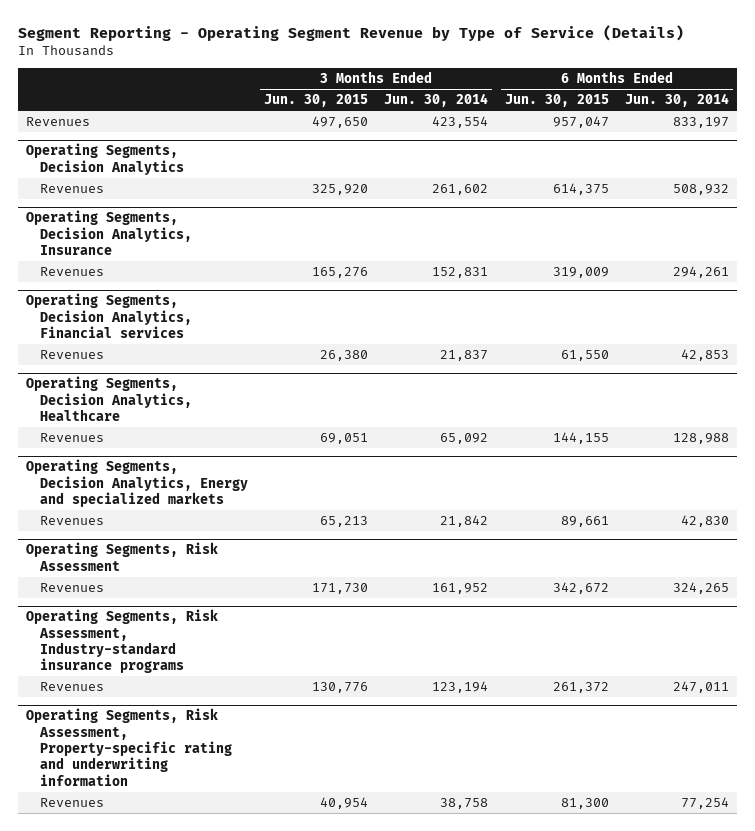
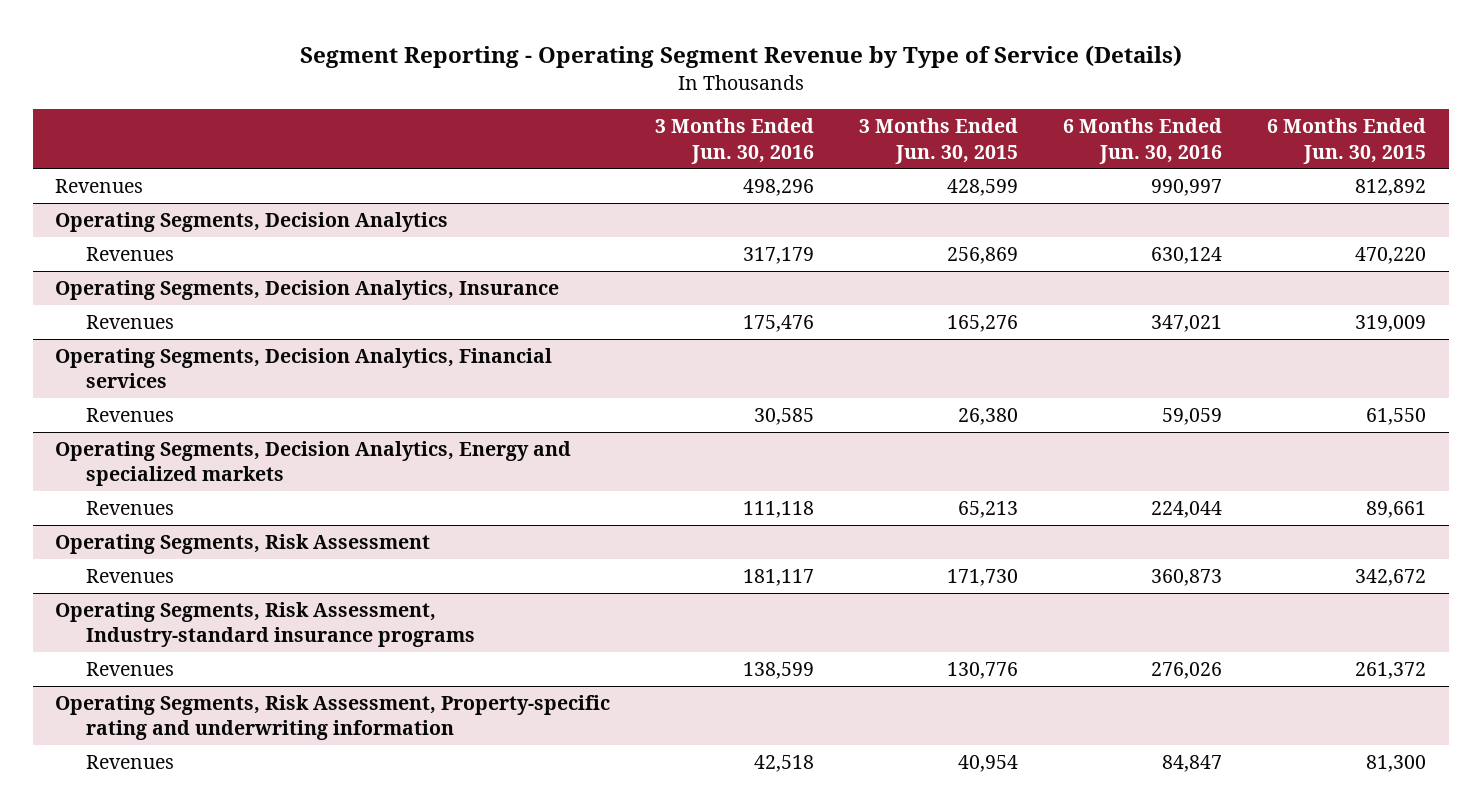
[384,93,489,108] Jun. 30, 2014 -> none
[625,93,730,108] Jun. 30, 2014 -> none
none -> [655,118,815,164] 3 Months Ended Jun. 30, 2016
none -> [1063,118,1223,164] 6 Months Ended Jun. 30, 2016
[312,116,369,129] 497,650 -> [947,178,1019,196] 428,599
[552,116,609,129] 957,047 -> [1355,178,1427,196] 812,892
[312,184,369,196] 325,920 -> [947,246,1019,264] 256,869
[552,183,609,196] 614,375 -> [1355,246,1427,264] 470,220
[26,376,192,422] Operating Segments, Decision Analytics, Healthcare -> none
[39,433,104,443] Revenues -> none

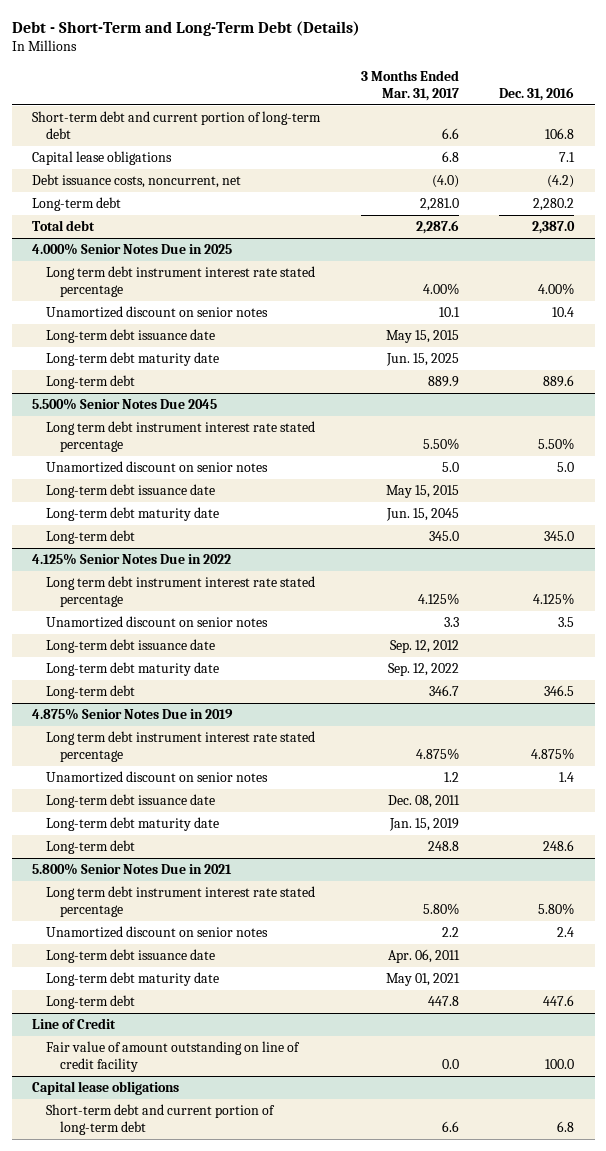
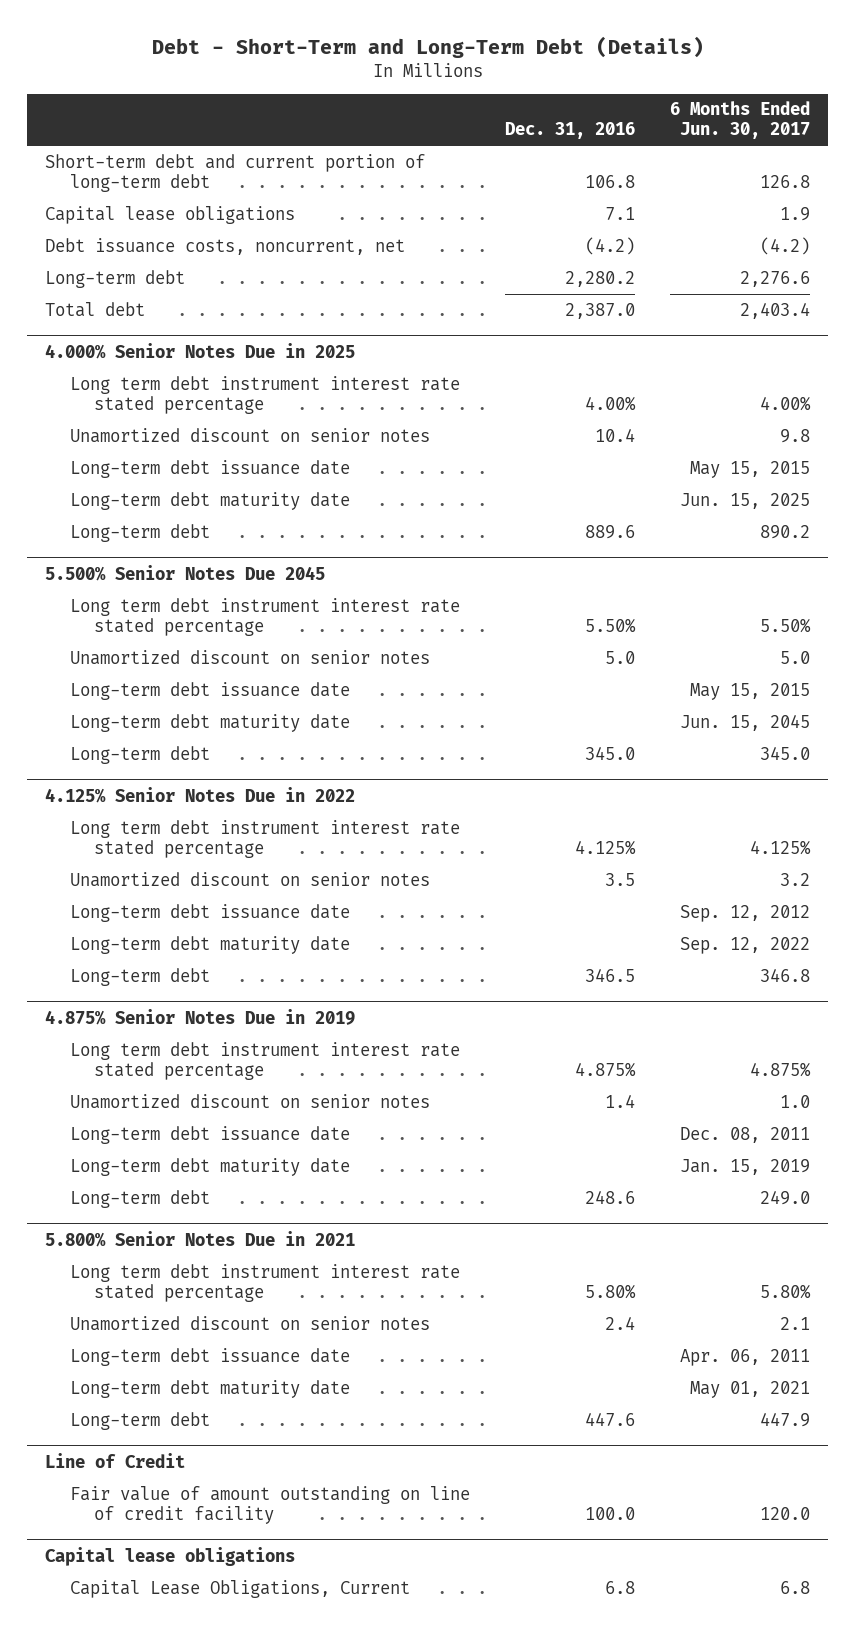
[360,70,459,101] 3 Months Ended Mar. 31, 2017 -> none
none -> [670,101,811,140] 6 Months Ended Jun. 30, 2017
[45,1104,275,1135] Short-term debt and current portion of long-term debt -> none
none -> [69,1579,410,1598] Capital Lease Obligations, Current

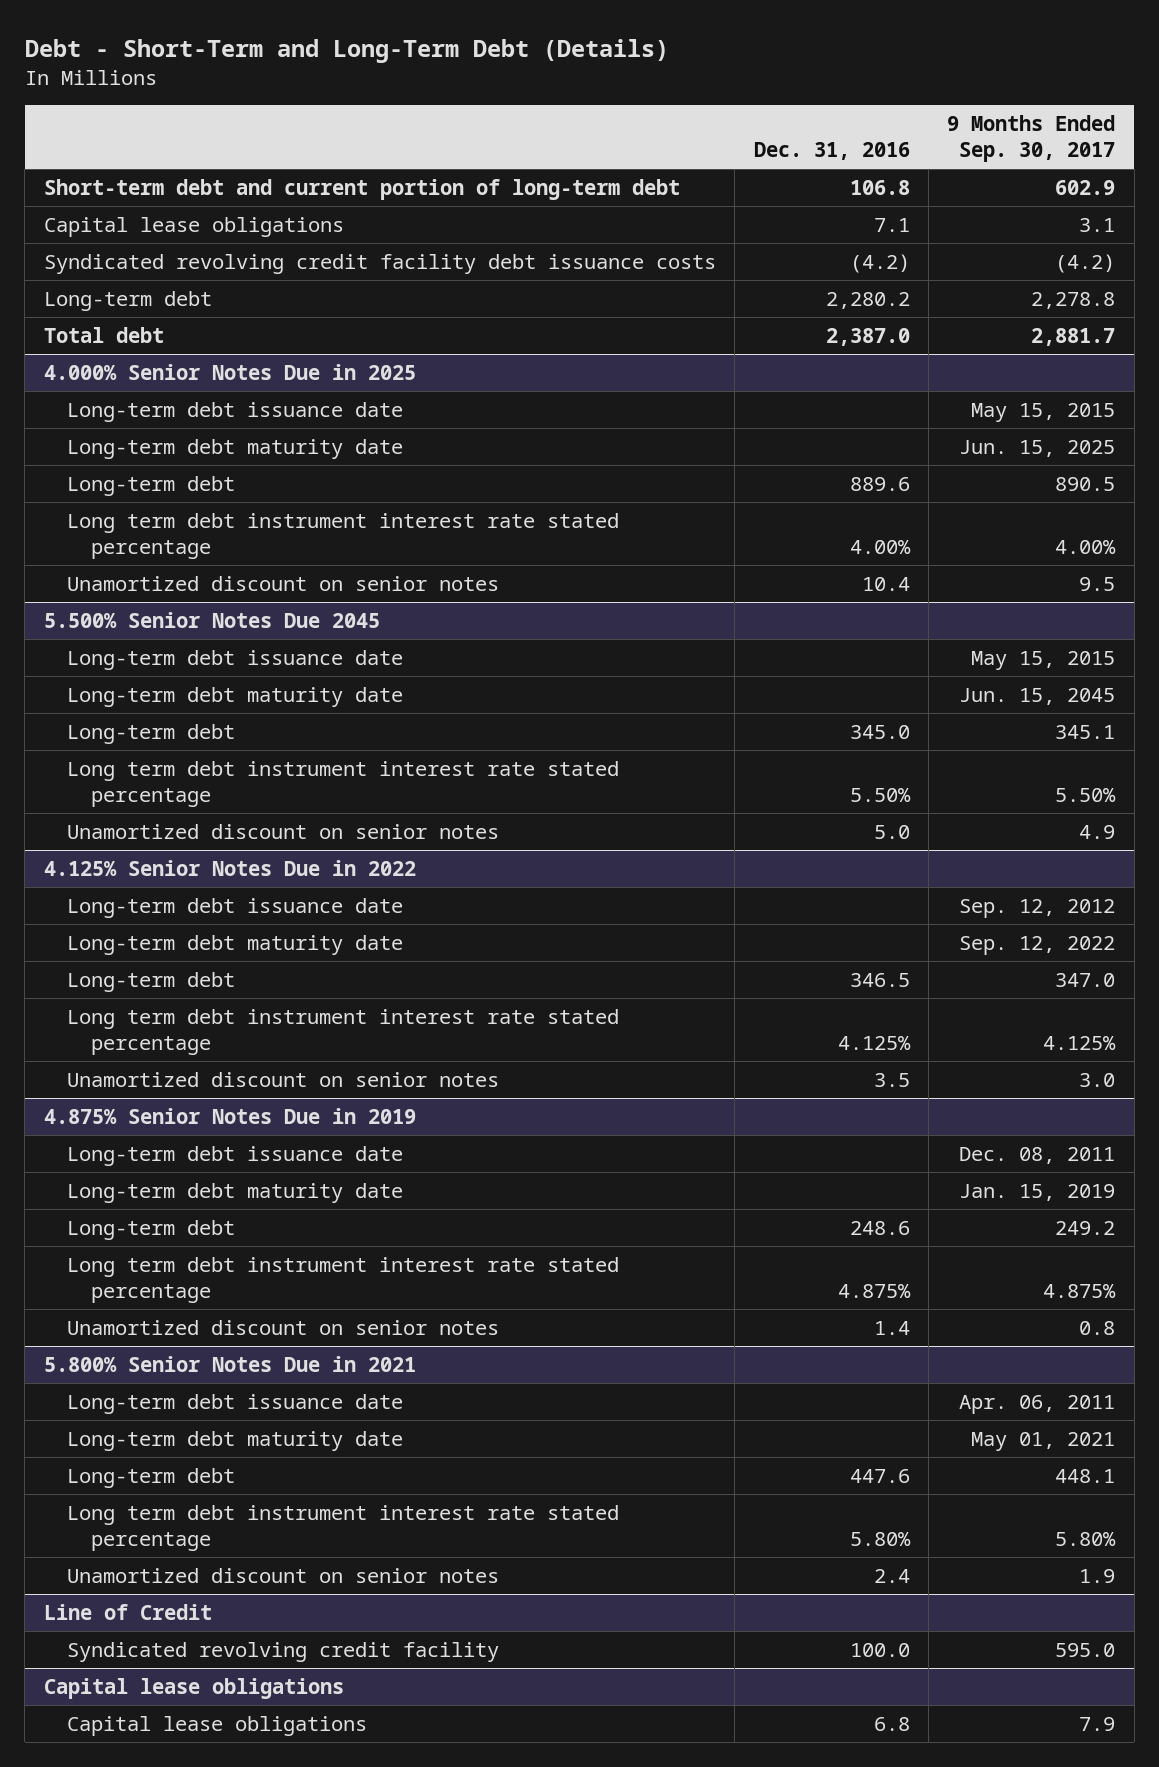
[670,101,811,140] 6 Months Ended Jun. 30, 2017 -> none
none -> [947,115,1116,163] 9 Months Ended Sep. 30, 2017
[44,237,405,255] Debt issuance costs, noncurrent, net -> [43,253,716,274] Syndicated revolving credit facility debt issuance costs
[69,375,460,414] Long term debt instrument interest rate stated percentage -> [67,512,620,559] Long term debt instrument interest rate stated percentage
[69,427,430,443] Unamortized discount on senior notes -> [67,575,500,591] Unamortized discount on senior notes
[69,597,460,636] Long term debt instrument interest rate stated percentage -> [67,760,620,807] Long term debt instrument interest rate stated percentage
[69,649,430,665] Unamortized discount on senior notes -> [67,823,500,839] Unamortized discount on senior notes
[69,819,460,858] Long term debt instrument interest rate stated percentage -> [67,1008,620,1055] Long term debt instrument interest rate stated percentage
[69,871,430,887] Unamortized discount on senior notes -> [67,1071,500,1087] Unamortized discount on senior notes
[69,1041,460,1080] Long term debt instrument interest rate stated percentage -> [67,1256,620,1303] Long term debt instrument interest rate stated percentage
[69,1093,430,1109] Unamortized discount on senior notes -> [67,1319,500,1335] Unamortized discount on senior notes
[69,1263,460,1302] Long term debt instrument interest rate stated percentage -> [67,1504,620,1551] Long term debt instrument interest rate stated percentage
[69,1315,430,1331] Unamortized discount on senior notes -> [67,1567,500,1583] Unamortized discount on senior notes
[69,1485,470,1524] Fair value of amount outstanding on line of credit facility -> [67,1641,500,1662] Syndicated revolving credit facility
[69,1579,410,1598] Capital Lease Obligations, Current -> [67,1715,368,1736] Capital lease obligations

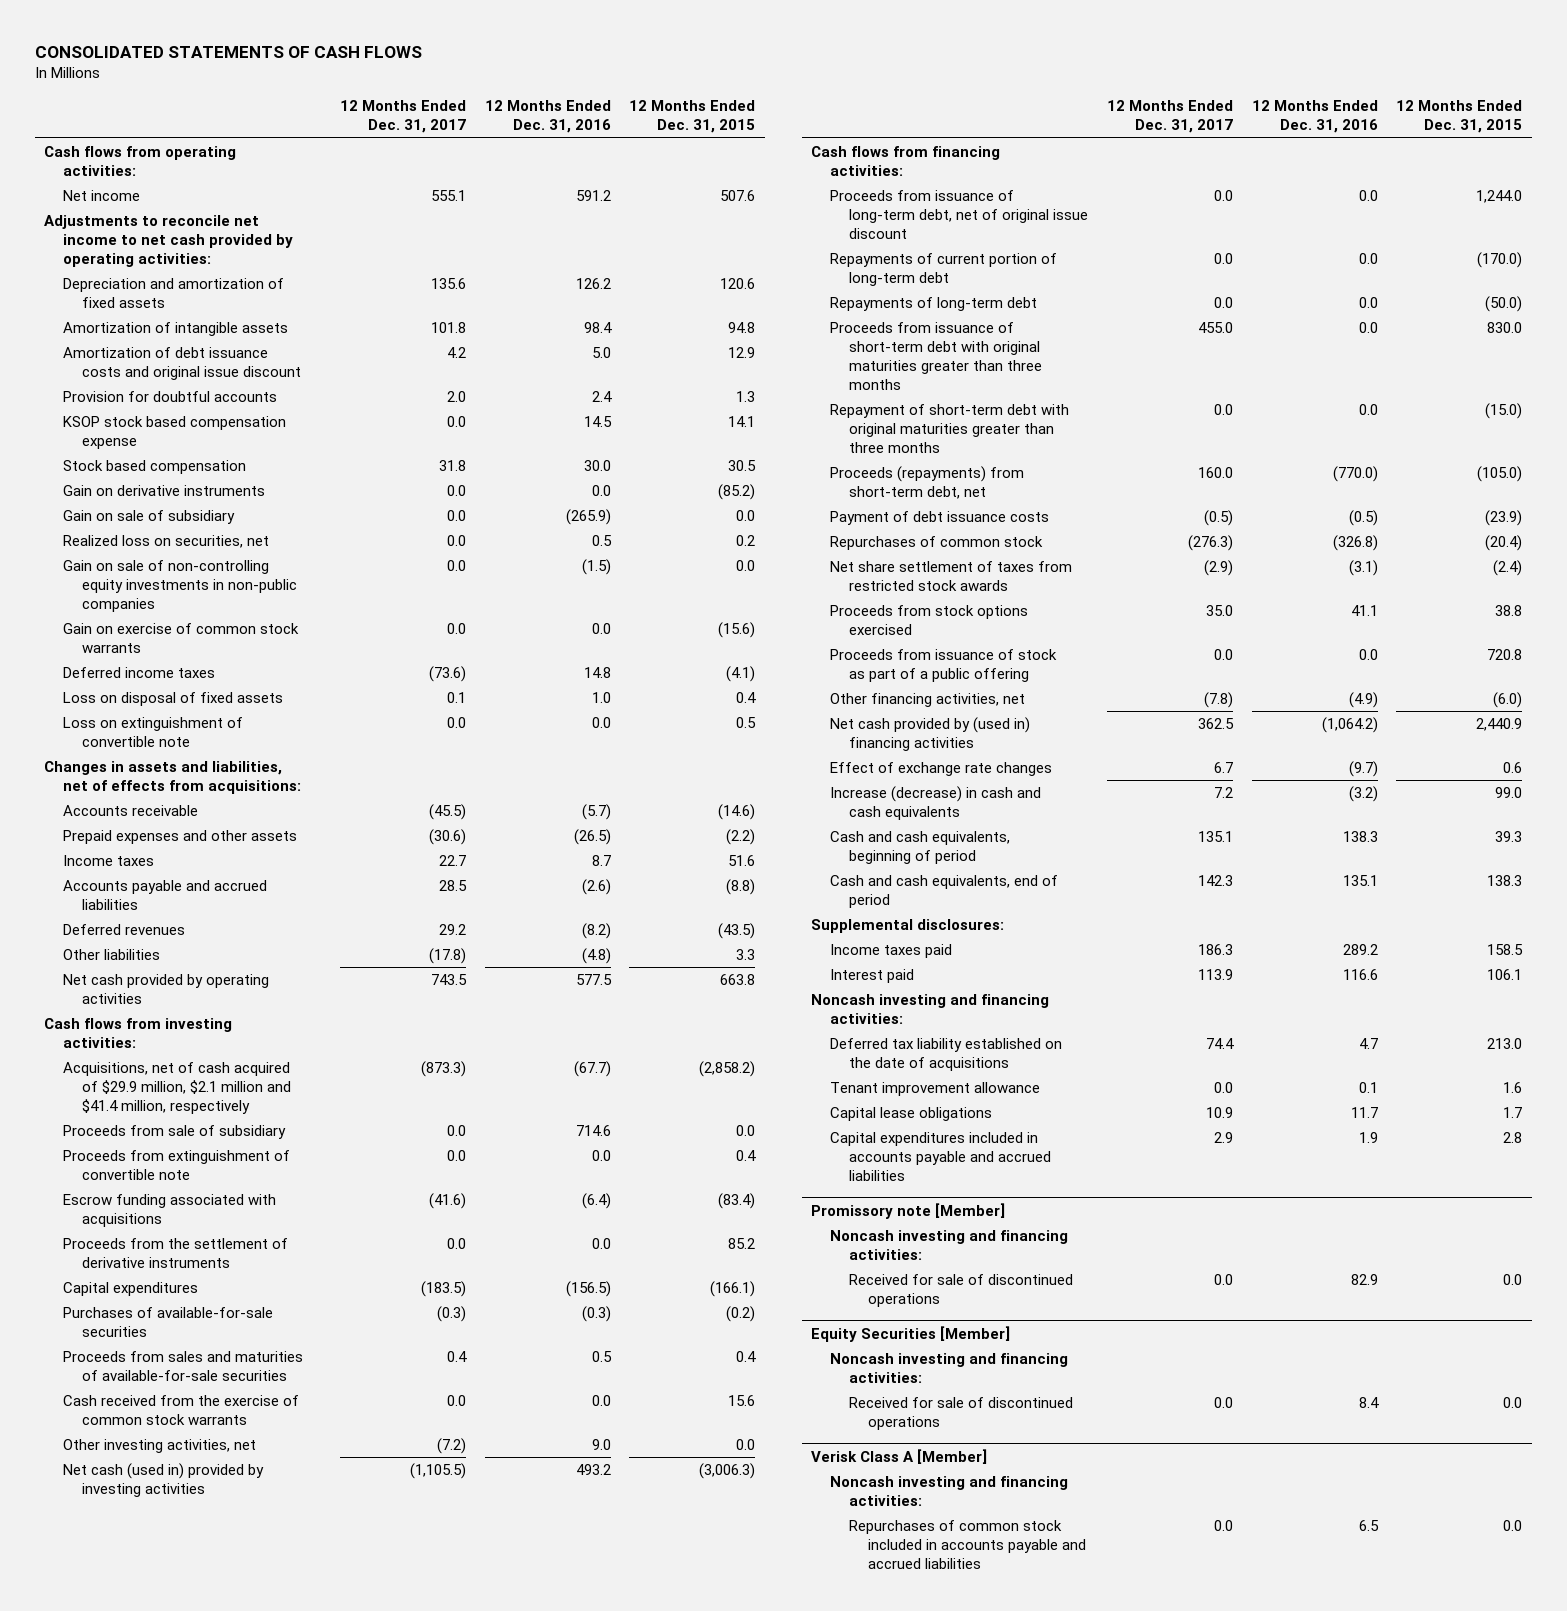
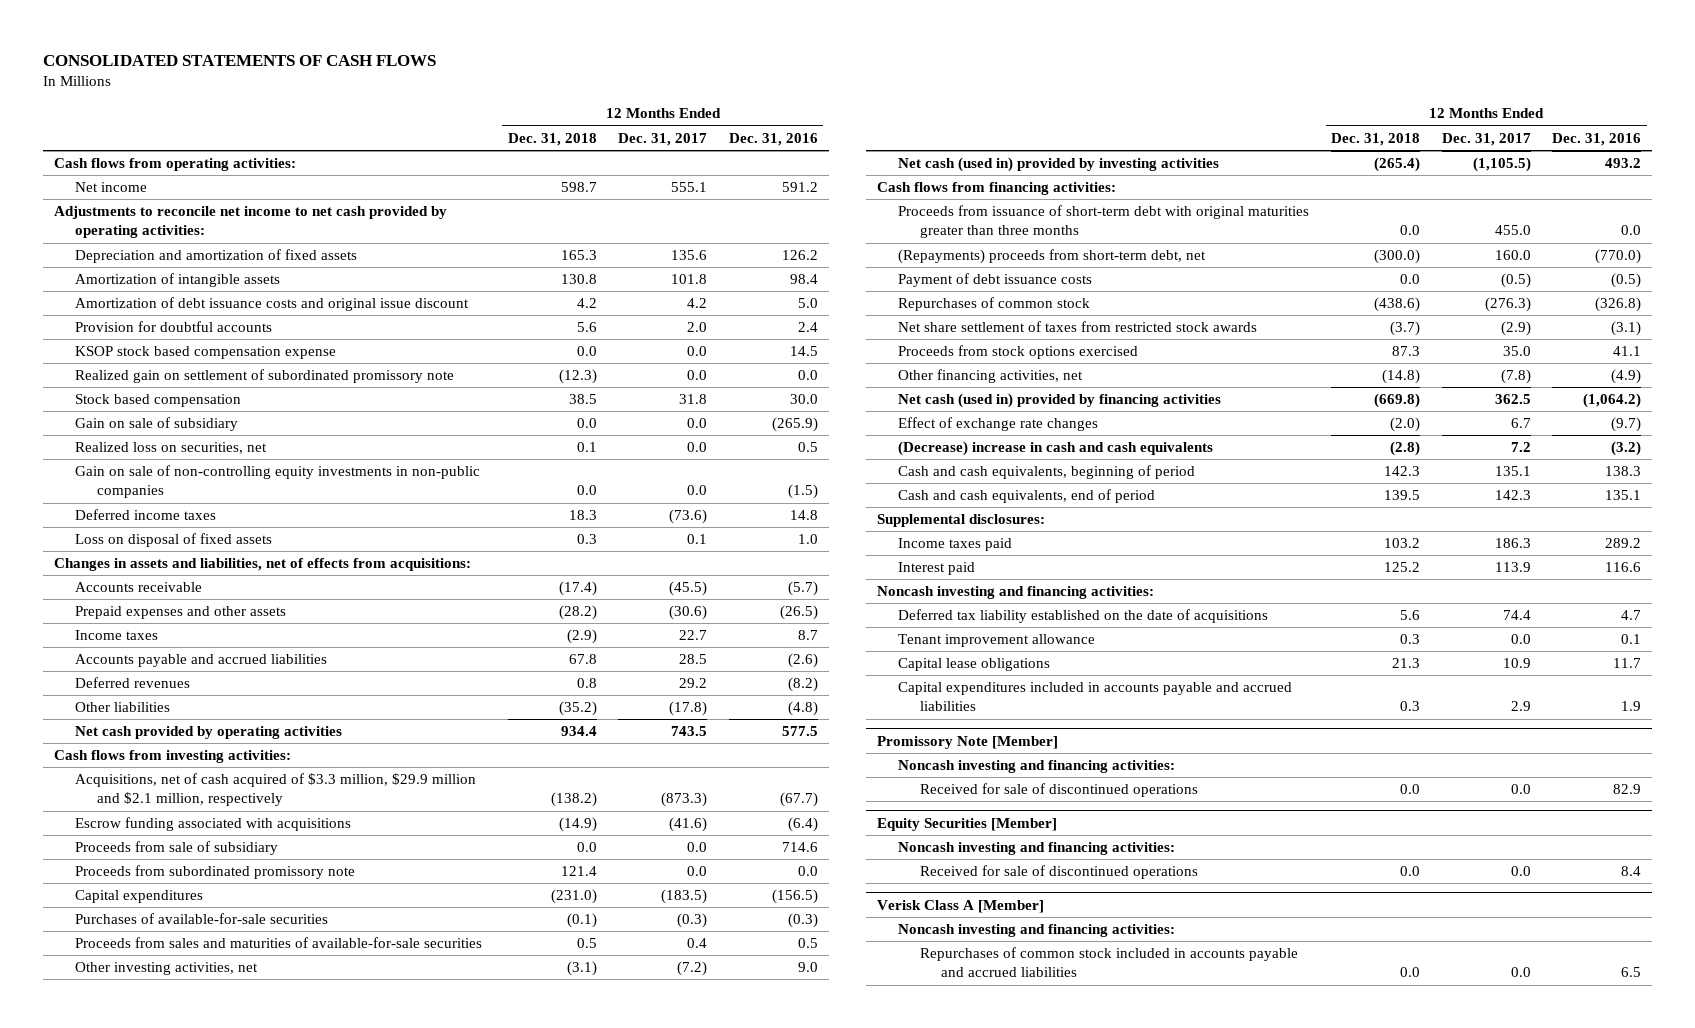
[629,100,756,134] 12 Months Ended Dec. 31, 2015 -> none
none -> [507,132,597,146] Dec. 31, 2018
none -> [75,369,455,384] Realized gain on settlement of subordinated promissory note
[63,484,266,496] Gain on derivative instruments -> none
[63,622,300,654] Gain on exercise of common stock warrants -> none
[63,716,244,748] Loss on extinguishment of convertible note -> none
[63,1149,291,1181] Proceeds from extinguishment of convertible note -> none
[63,1061,292,1115] Acquisitions, net of cash acquired of $29.9 million, $2.1 million and $41.4 million, respectively -> [75,773,477,807] Acquisitions, net of cash acquired of $3.3 million, $29.9 million and $2.1 million, respectively
[63,1237,289,1269] Proceeds from the settlement of derivative instruments -> none
[63,1124,287,1139] Proceeds from sale of subsidiary -> [75,841,279,856] Proceeds from sale of subsidiary
none -> [75,865,356,880] Proceeds from subordinated promissory note
[63,1394,300,1426] Cash received from the exercise of common stock warrants -> none
[830,189,1089,240] Proceeds from issuance of long-term debt, net of original issue discount -> none
[830,252,1058,287] Repayments of current portion of long-term debt -> none
[830,296,1038,311] Repayments of long-term debt -> none
[830,403,1070,454] Repayment of short-term debt with original maturities greater than three months -> none
[830,465,1025,500] Proceeds (repayments) from short-term debt, net -> [898,249,1207,265] (Repayments) proceeds from short-term debt, net
[830,648,1058,683] Proceeds from issuance of stock as part of a public offering -> none
[830,716,1031,752] Net cash provided by (used in) financing activities -> [898,393,1222,409] Net cash (used in) provided by financing activities
[830,785,1042,821] Increase (decrease) in cash and cash equivalents -> [898,441,1214,457] (Decrease) increase in cash and cash equivalents
[811,1202,1006,1219] Promissory note [Member] -> [876,735,1058,749] Promissory Note [Member]

